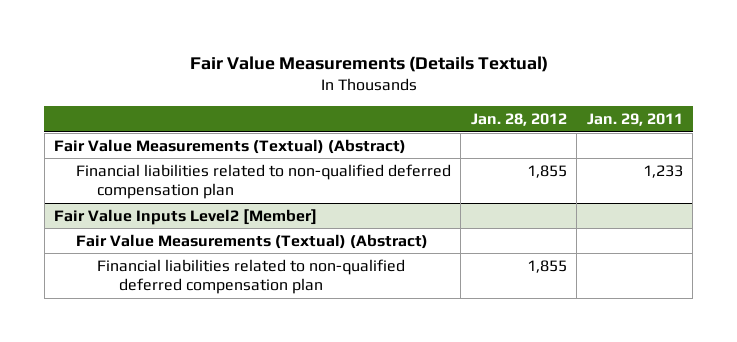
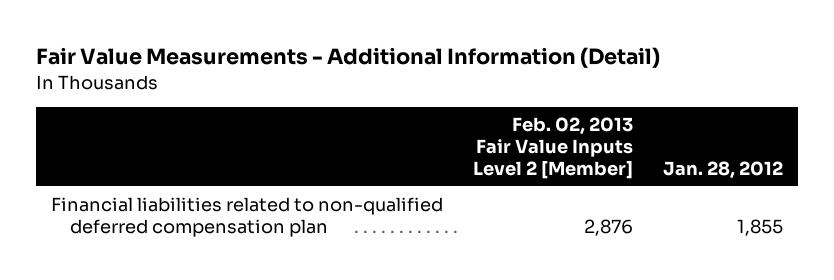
[189,55,548,72] Fair Value Measurements (Details Textual) -> [36,47,661,69] Fair Value Measurements - Additional Information (Detail)
[586,113,683,127] Jan. 29, 2011 -> none
none -> [473,117,634,179] Feb. 02, 2013 Fair Value Inputs Level 2 [Member]
[54,138,407,154] Fair Value Measurements (Textual) (Abstract) -> none
[54,208,318,225] Fair Value Inputs Level2 [Member] -> none
[75,233,428,249] Fair Value Measurements (Textual) (Abstract) -> none
[97,258,406,295] Financial liabilities related to non-qualified deferred compensation plan -> none

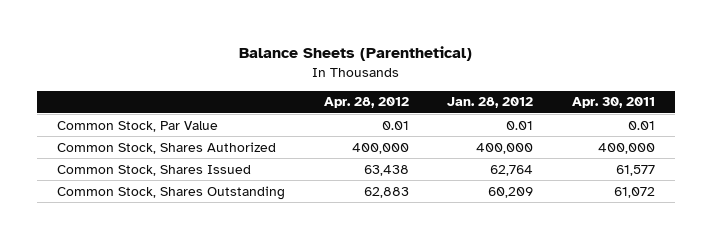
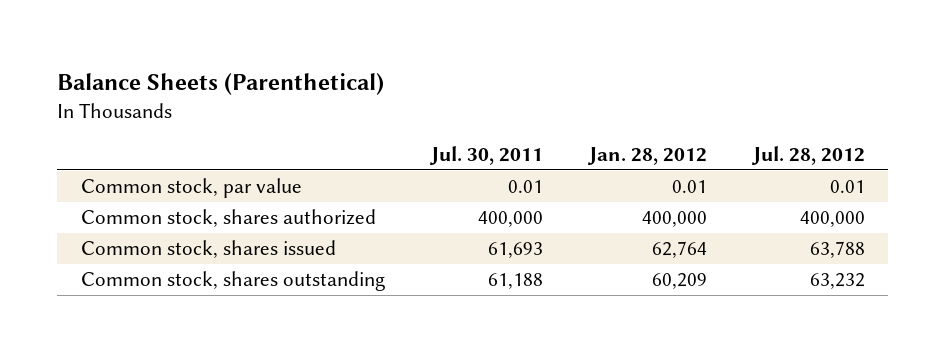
[323,97,409,109] Apr. 28, 2012 -> none
[572,97,656,109] Apr. 30, 2011 -> none
none -> [428,145,543,165] Jul. 30, 2011
none -> [751,145,866,165] Jul. 28, 2012
[56,120,218,132] Common Stock, Par Value -> [80,178,302,199] Common stock, par value
[56,141,276,154] Common Stock, Shares Authorized -> [80,209,376,228] Common stock, shares authorized
[56,164,251,176] Common Stock, Shares Issued -> [80,240,336,259] Common stock, shares issued
[56,185,285,200] Common Stock, Shares Outstanding -> [80,271,385,292] Common stock, shares outstanding

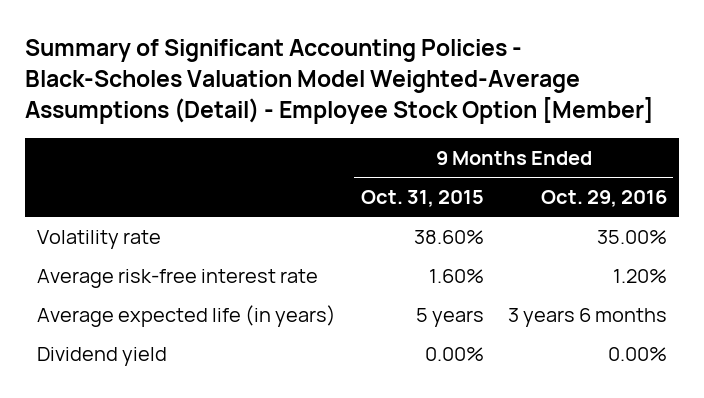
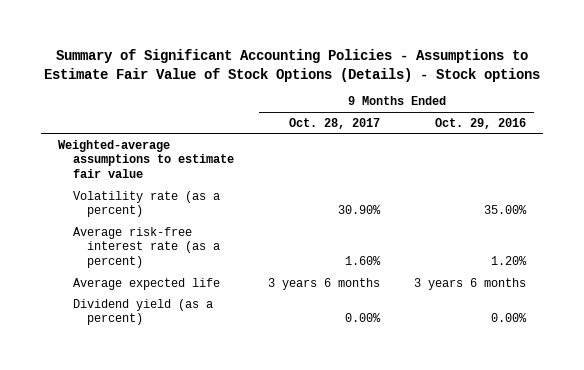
[24,38,654,125] Summary of Significant Accounting Policies - Black-Scholes Valuation Model Weighted-Average Assumptions (Detail) - Employee Stock Option [Member] -> [43,48,540,82] Summary of Significant Accounting Policies - Assumptions to Estimate Fair Value of Stock Options (Details) - Stock options
[360,190,484,208] Oct. 31, 2015 -> none
none -> [288,117,380,129] Oct. 28, 2017
none -> [58,139,234,179] Weighted-average assumptions to estimate fair value
[36,229,161,249] Volatility rate -> [72,190,220,218] Volatility rate (as a percent)
[36,268,318,288] Average risk-free interest rate -> [72,226,220,269] Average risk-free interest rate (as a percent)
[36,304,336,327] Average expected life (in years) -> [72,277,220,290] Average expected life
[36,346,167,366] Dividend yield -> [72,298,213,326] Dividend yield (as a percent)

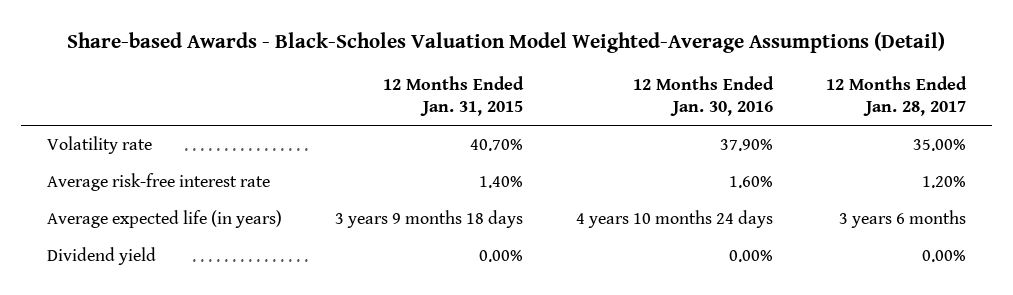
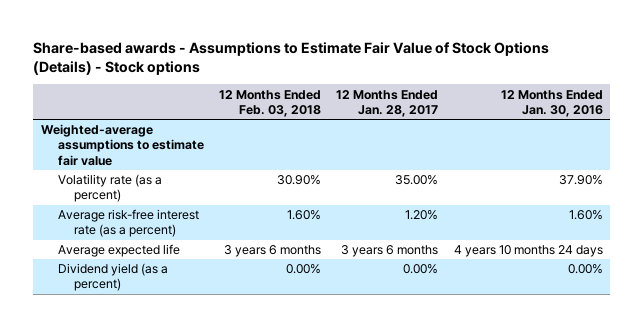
[67,32,946,54] Share-based Awards - Black-Scholes Valuation Model Weighted-Average Assumptions (Detail) -> [33,41,550,76] Share-based awards - Assumptions to Estimate Fair Value of Stock Options (Details) - Stock options
[382,75,524,117] 12 Months Ended Jan. 31, 2015 -> none
none -> [219,89,322,117] 12 Months Ended Feb. 03, 2018
none -> [41,124,204,166] Weighted-average assumptions to estimate fair value
[47,135,153,154] Volatility rate -> [57,174,162,203] Volatility rate (as a percent)
[47,172,271,191] Average risk-free interest rate -> [57,209,199,238] Average risk-free interest rate (as a percent)
[47,209,283,228] Average expected life (in years) -> [57,244,180,258] Average expected life
[47,246,157,265] Dividend yield -> [57,263,168,292] Dividend yield (as a percent)

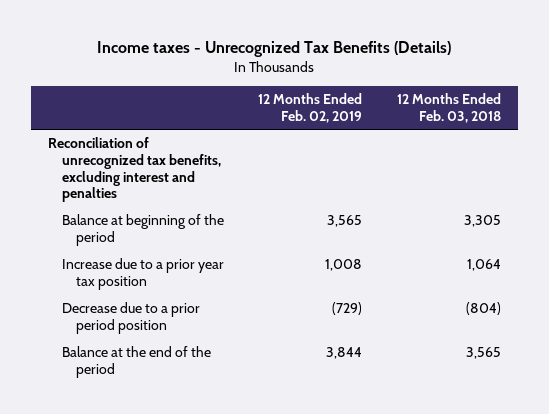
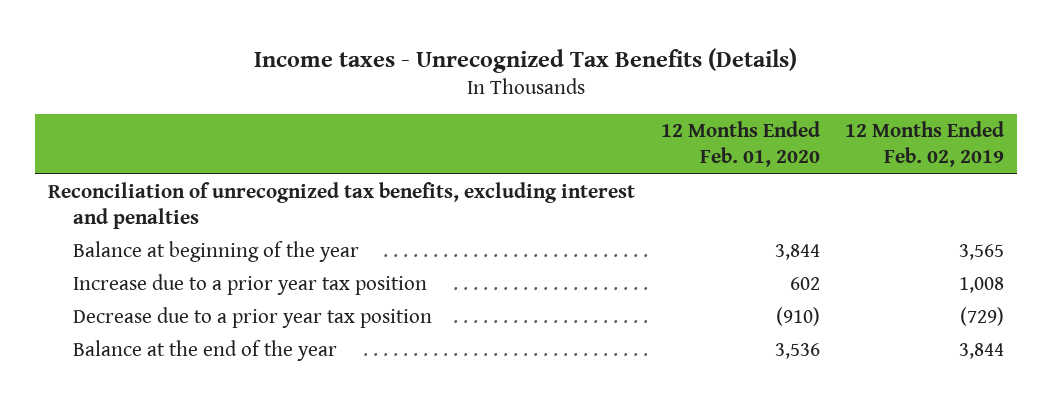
[396,92,501,123] 12 Months Ended Feb. 03, 2018 -> none
none -> [660,121,820,168] 12 Months Ended Feb. 01, 2020
[62,214,225,247] Balance at beginning of the period -> [73,240,360,262] Balance at beginning of the year
[62,302,201,335] Decrease due to a prior period position -> [73,306,433,328] Decrease due to a prior year tax position
[62,346,212,379] Balance at the end of the period -> [73,339,338,361] Balance at the end of the year

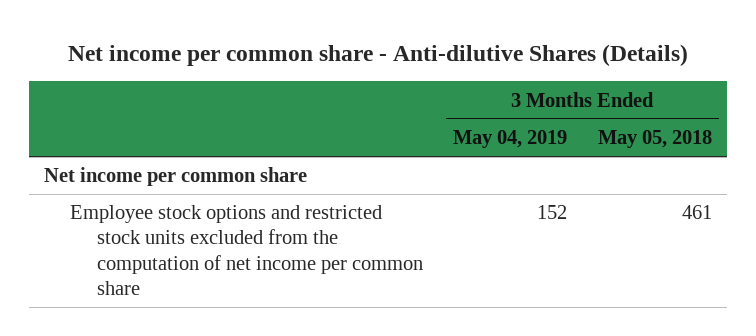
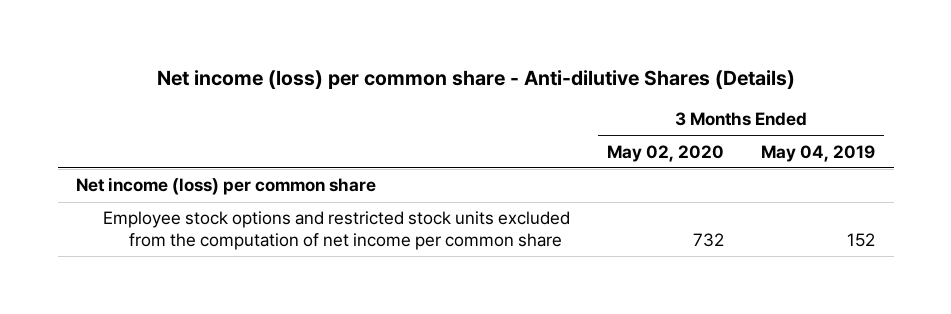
[67,43,688,66] Net income per common share - Anti-dilutive Shares (Details) -> [156,70,795,90] Net income (loss) per common share - Anti-dilutive Shares (Details)
[597,130,712,149] May 05, 2018 -> none
none -> [606,144,724,162] May 02, 2020
[43,167,307,187] Net income per common share -> [76,177,377,196] Net income (loss) per common share

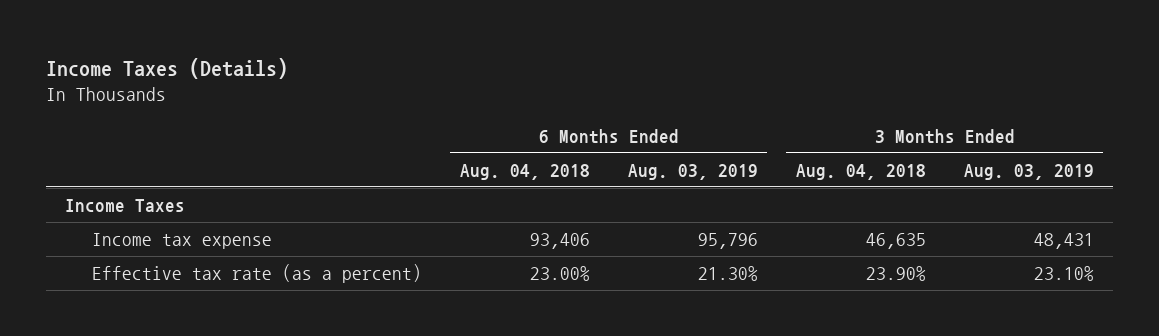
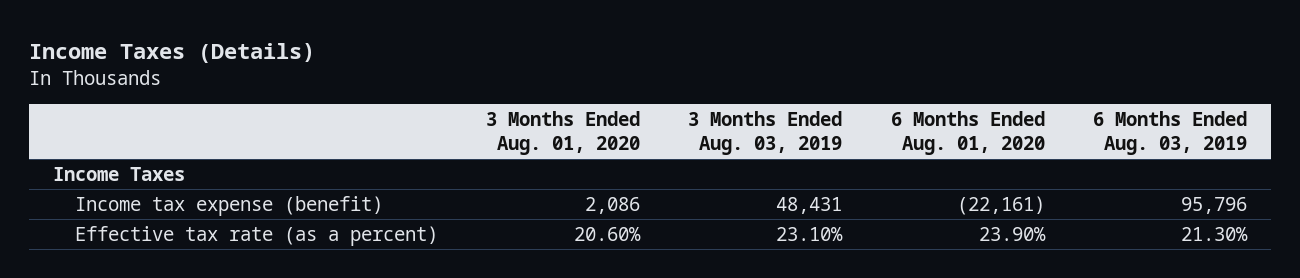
[459,163,590,180] Aug. 04, 2018 -> none
[795,163,926,180] Aug. 04, 2018 -> none
none -> [486,110,641,156] 3 Months Ended Aug. 01, 2020
none -> [890,110,1045,156] 6 Months Ended Aug. 01, 2020
[91,232,272,249] Income tax expense -> [74,195,383,216] Income tax expense (benefit)

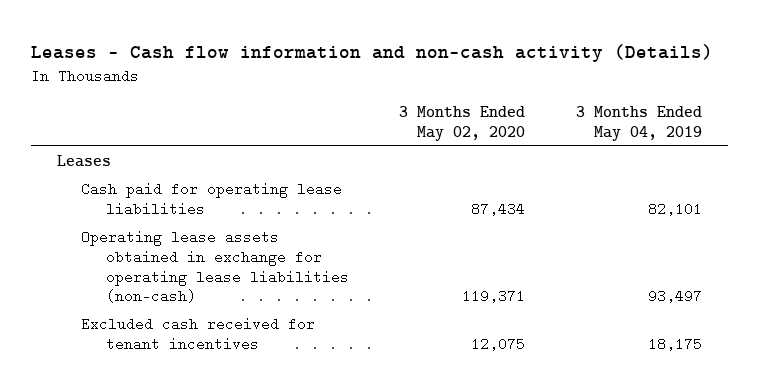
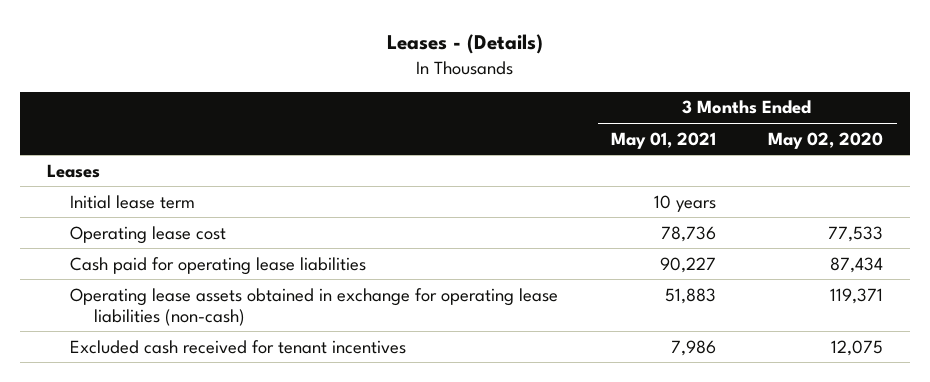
[31,43,714,62] Leases - Cash flow information and non-cash activity (Details) -> [387,33,544,54] Leases - (Details)
[576,106,703,141] 3 Months Ended May 04, 2019 -> none
none -> [610,131,716,149] May 01, 2021
none -> [70,194,196,209] Initial lease term
none -> [70,225,227,244] Operating lease cost

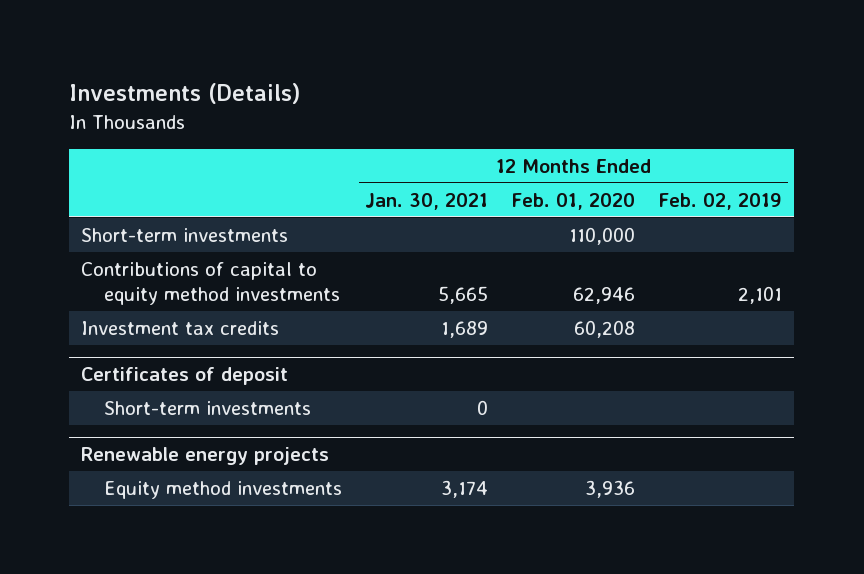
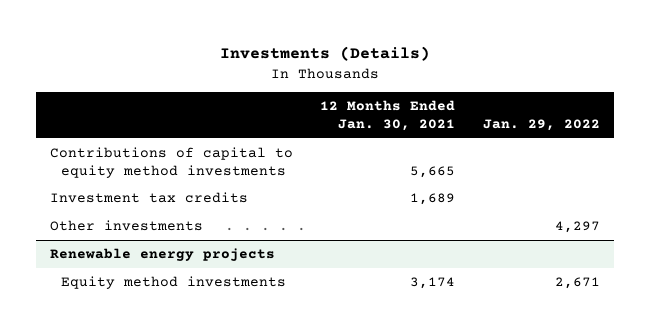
[511,192,636,210] Feb. 01, 2020 -> none
[658,192,783,210] Feb. 02, 2019 -> none
none -> [483,119,601,132] Jan. 29, 2022
[81,227,289,242] Short-term investments -> none
[81,367,289,386] Certificates of deposit -> none
[103,400,311,415] Short-term investments -> none
none -> [49,220,203,232] Other investments

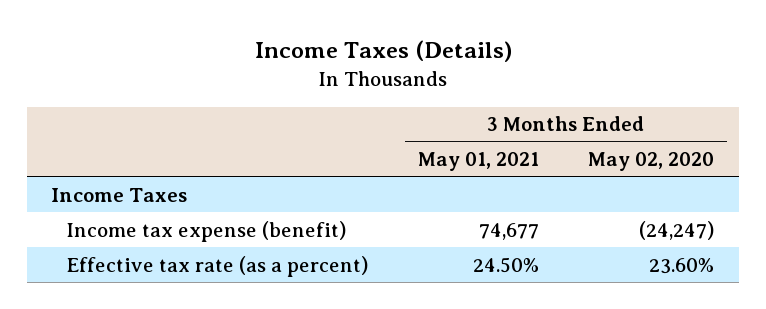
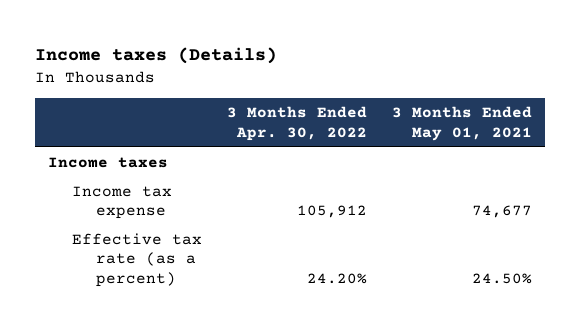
[254,40,512,63] Income Taxes (Details) -> [35,47,278,65] Income taxes (Details)
[588,152,715,172] May 02, 2020 -> none
none -> [226,106,367,141] 3 Months Ended Apr. 30, 2022
[51,187,188,202] Income Taxes -> [47,157,168,169] Income taxes
[66,220,347,242] Income tax expense (benefit) -> [71,186,172,220] Income tax expense

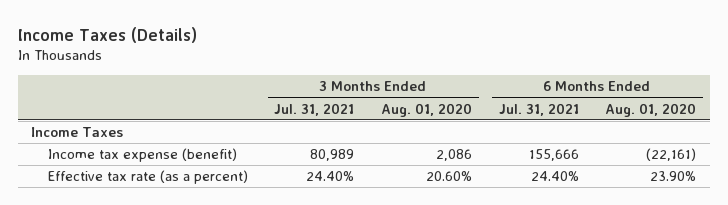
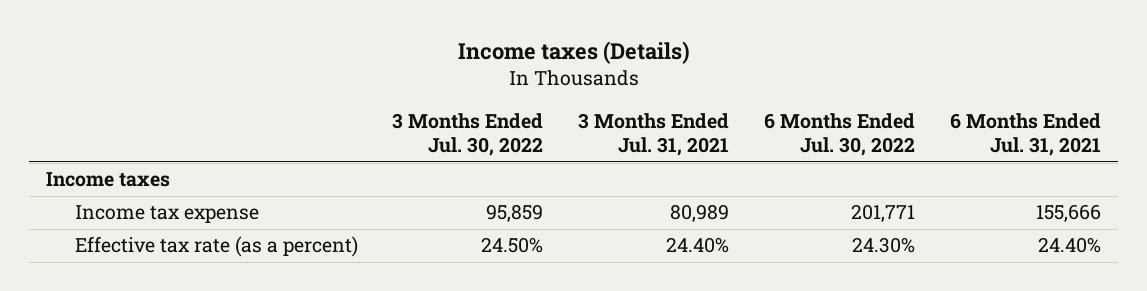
[18,26,198,43] Income Taxes (Details) -> [457,40,690,64] Income taxes (Details)
[381,102,473,117] Aug. 01, 2020 -> none
[605,102,697,117] Aug. 01, 2020 -> none
none -> [392,112,544,157] 3 Months Ended Jul. 30, 2022
none -> [764,112,916,157] 6 Months Ended Jul. 30, 2022
[31,127,124,138] Income Taxes -> [46,172,171,188] Income taxes
[47,148,237,163] Income tax expense (benefit) -> [74,205,259,224] Income tax expense

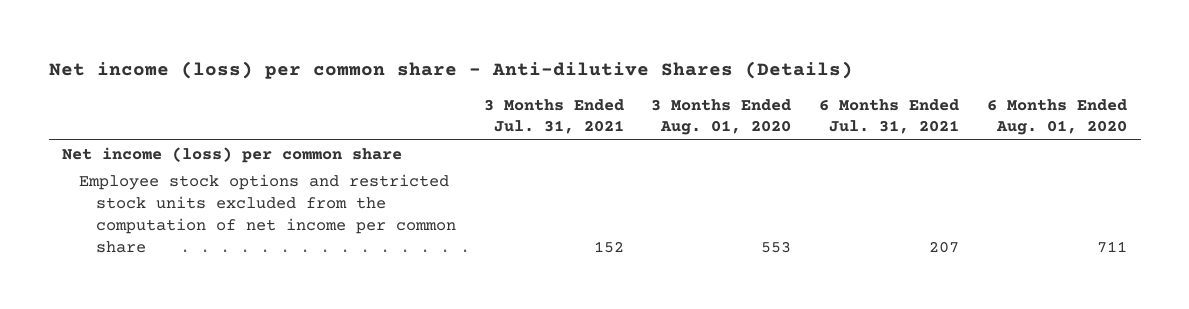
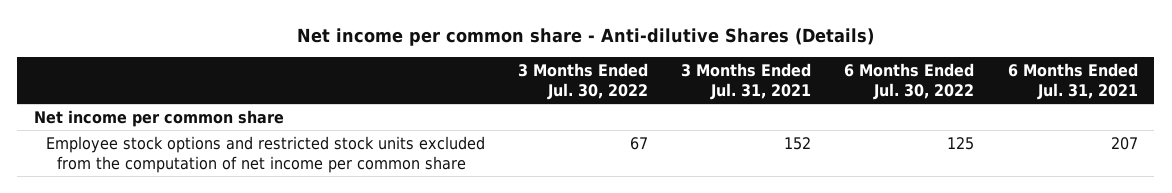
[48,60,853,79] Net income (loss) per common share - Anti-dilutive Shares (Details) -> [296,27,874,46] Net income per common share - Anti-dilutive Shares (Details)
[651,98,792,136] 3 Months Ended Aug. 01, 2020 -> none
[986,98,1127,136] 6 Months Ended Aug. 01, 2020 -> none
none -> [517,62,648,100] 3 Months Ended Jul. 30, 2022
none -> [844,62,975,100] 6 Months Ended Jul. 30, 2022
[62,147,403,164] Net income (loss) per common share -> [34,109,285,127] Net income per common share

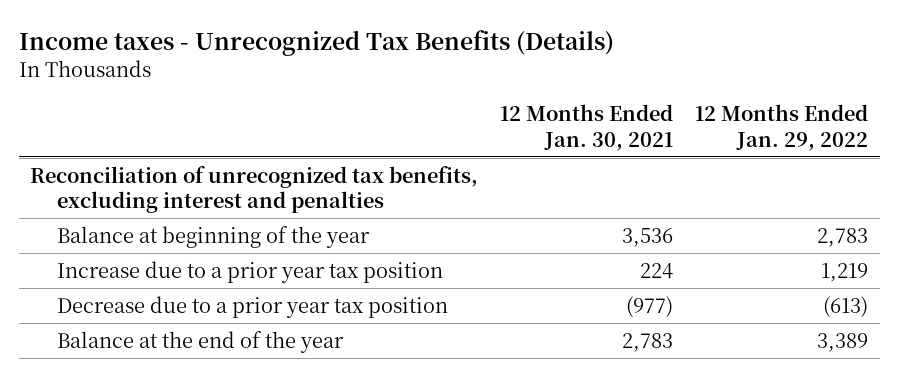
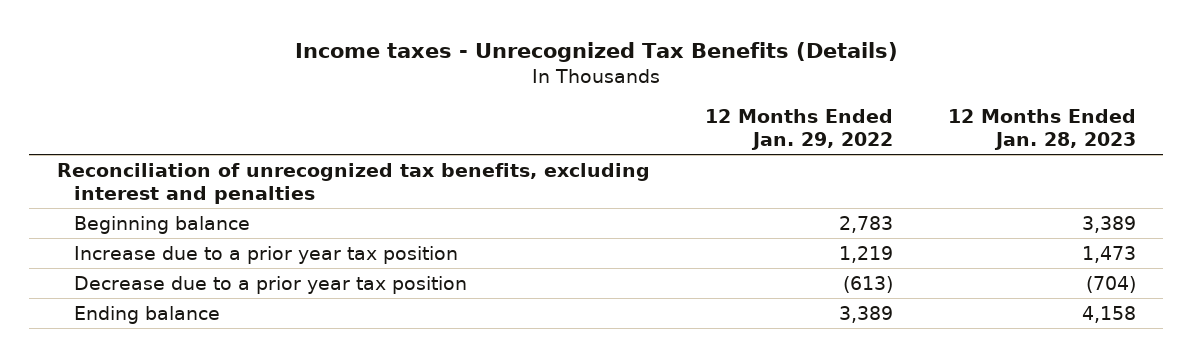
[500,104,674,151] 12 Months Ended Jan. 30, 2021 -> none
none -> [947,108,1136,151] 12 Months Ended Jan. 28, 2023
[57,225,371,248] Balance at beginning of the year -> [73,215,250,234] Beginning balance
[57,330,345,353] Balance at the end of the year -> [73,305,220,324] Ending balance

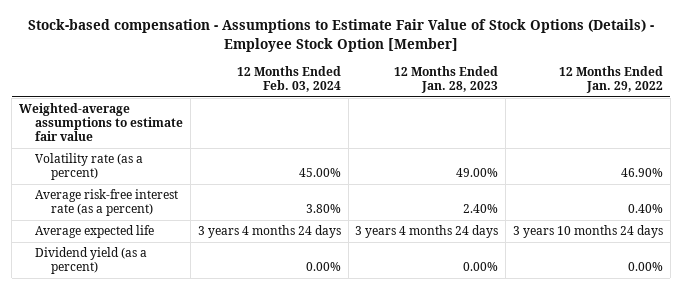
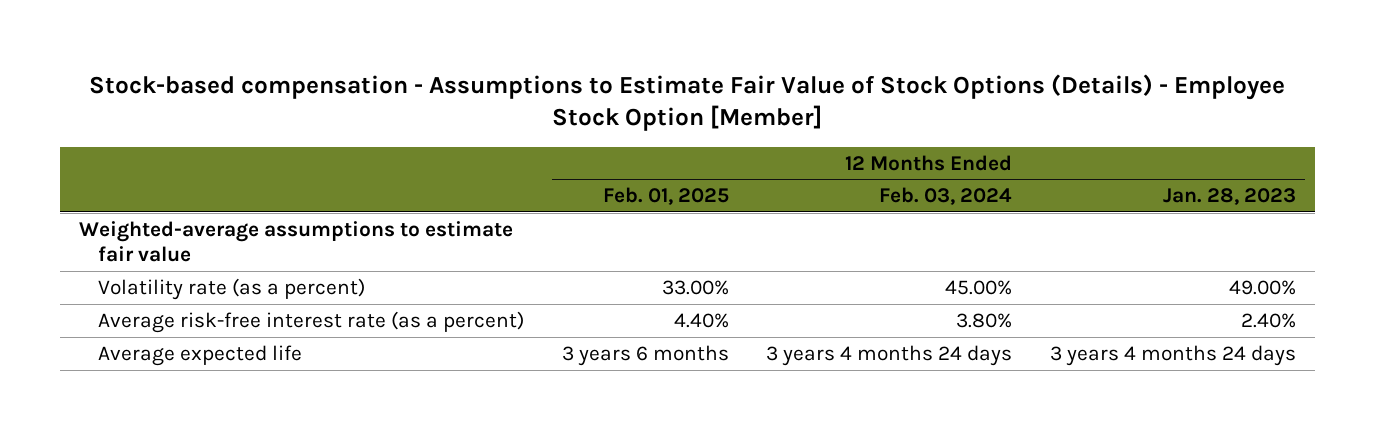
[559,66,664,93] 12 Months Ended Jan. 29, 2022 -> none
none -> [602,187,729,206] Feb. 01, 2025
[35,247,148,275] Dividend yield (as a percent) -> none

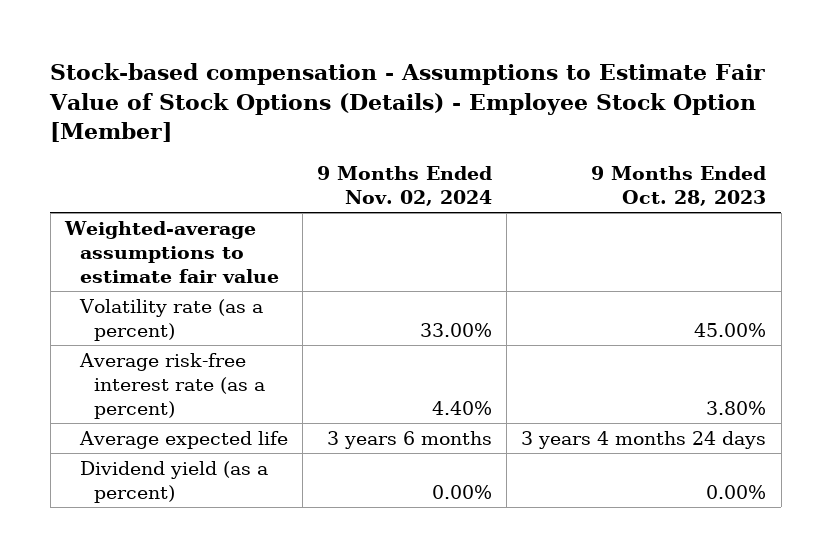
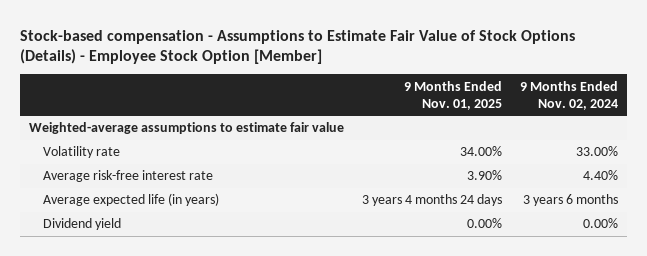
[591,166,767,207] 9 Months Ended Oct. 28, 2023 -> none
none -> [403,80,502,110] 9 Months Ended Nov. 01, 2025
[78,298,263,342] Volatility rate (as a percent) -> [43,146,121,159] Volatility rate
[78,352,265,420] Average risk-free interest rate (as a percent) -> [43,170,214,183] Average risk-free interest rate
[78,430,288,449] Average expected life -> [43,193,220,207] Average expected life (in years)
[79,460,268,504] Dividend yield (as a percent) -> [43,218,122,231] Dividend yield

